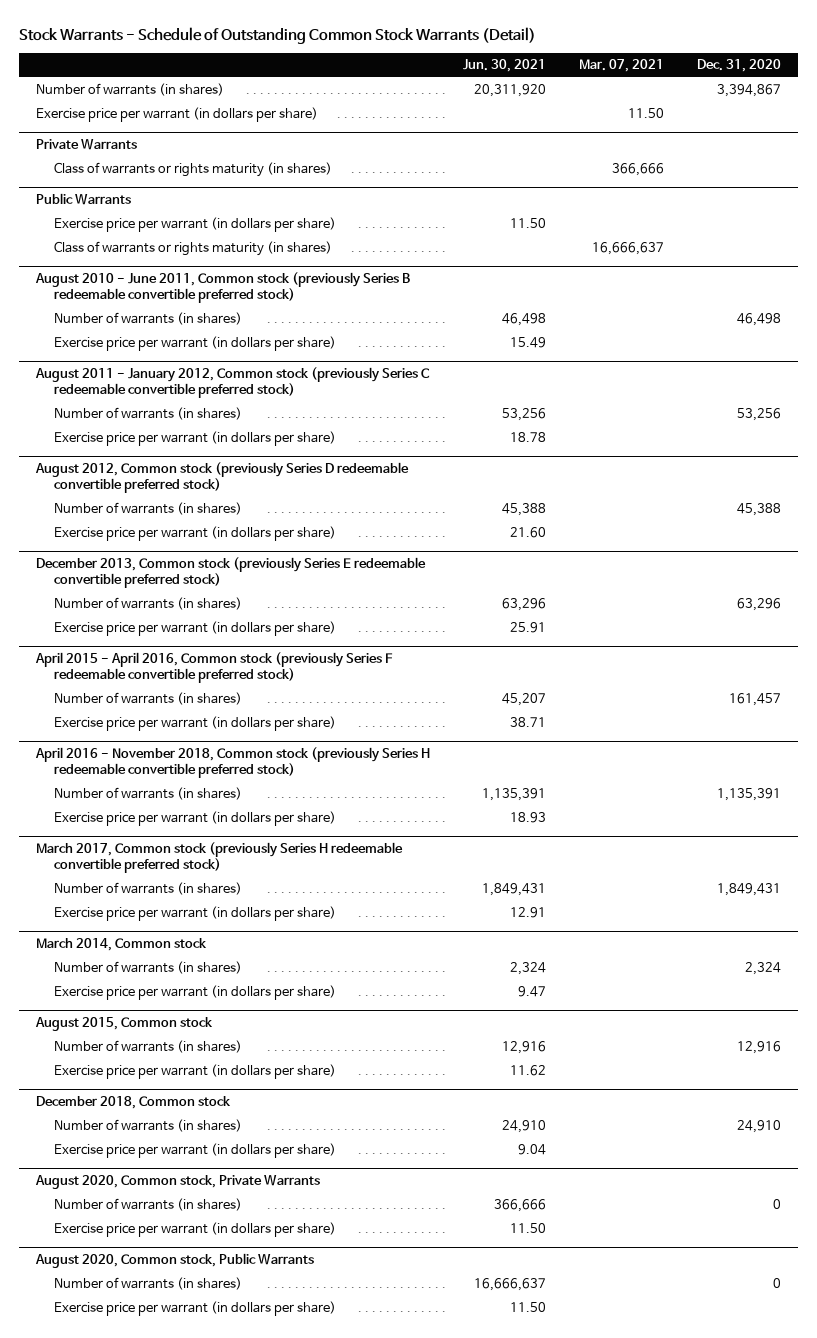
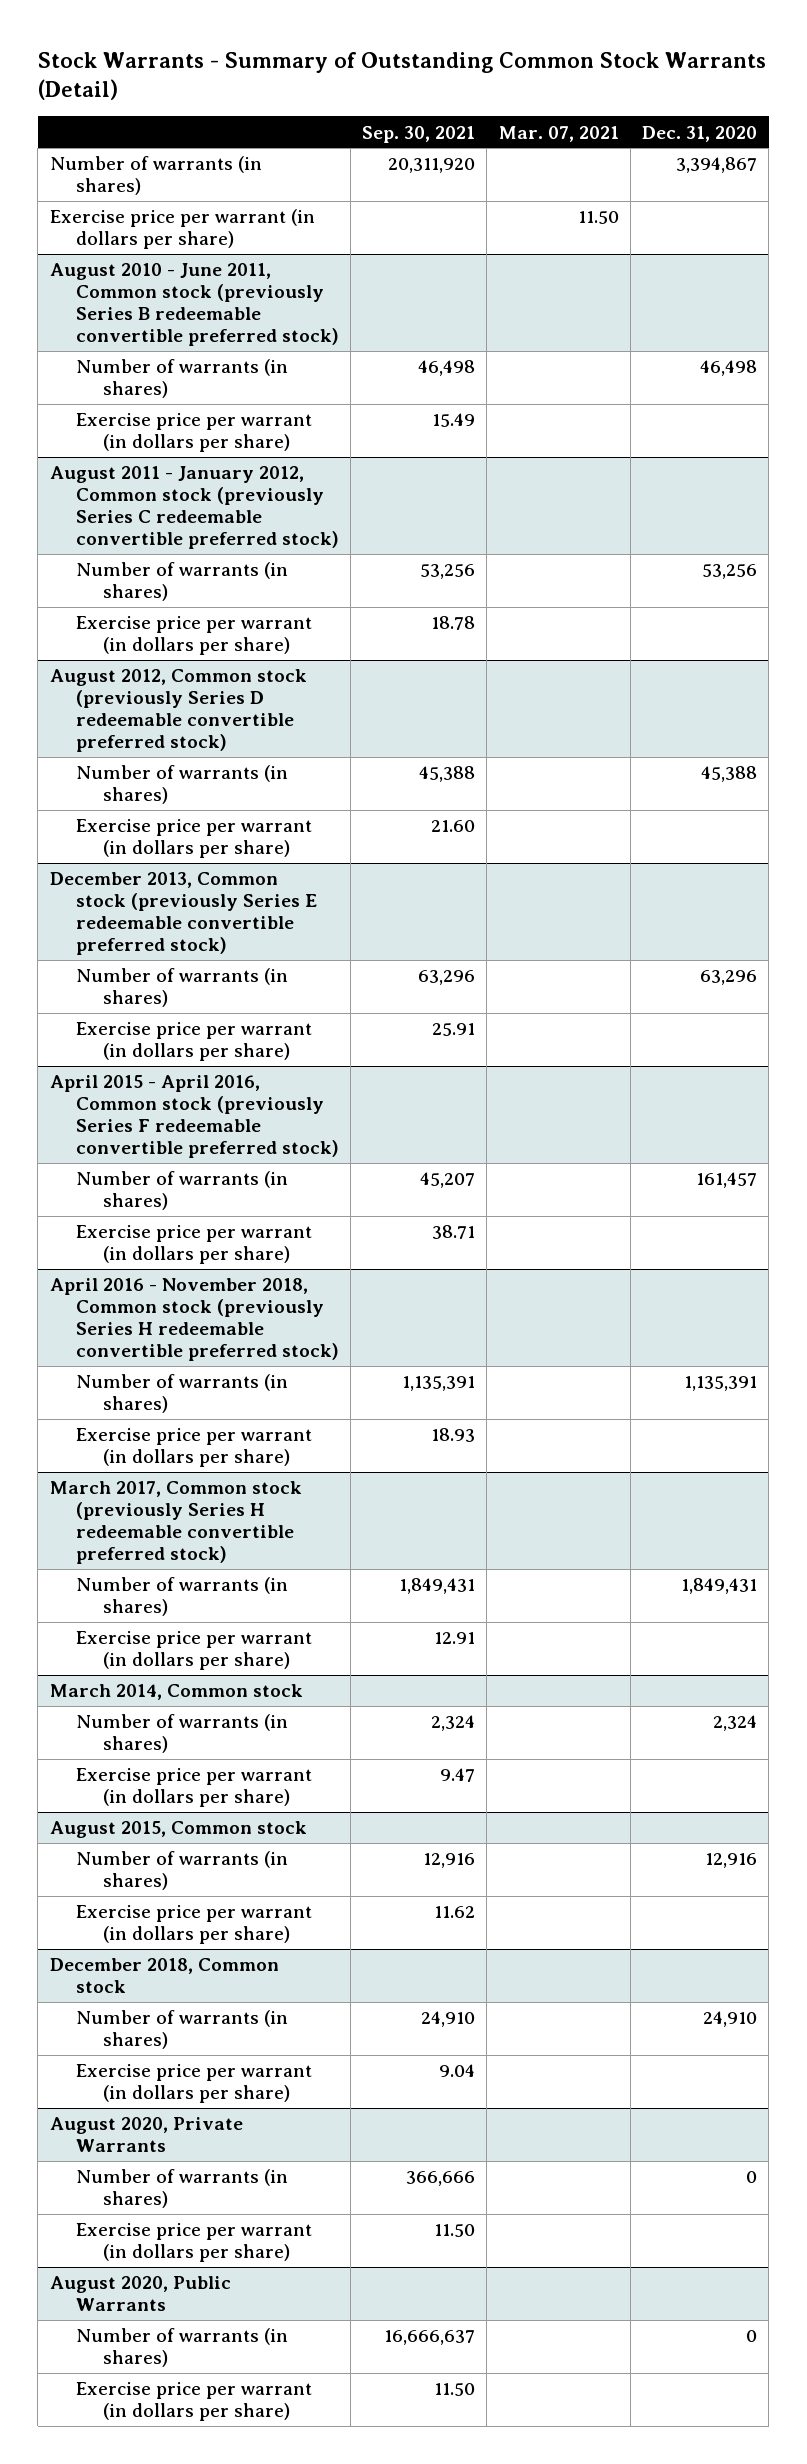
[19,26,537,44] Stock Warrants - Schedule of Outstanding Common Stock Warrants (Detail) -> [37,51,766,101] Stock Warrants - Summary of Outstanding Common Stock Warrants (Detail)
[462,59,546,73] Jun. 30, 2021 -> none
none -> [362,125,476,143] Sep. 30, 2021
[35,139,137,151] Private Warrants -> none
[53,161,332,177] Class of warrants or rights maturity (in shares) -> none
[35,193,131,206] Public Warrants -> none
[53,216,336,232] Exercise price per warrant (in dollars per share) -> none
[53,240,332,256] Class of warrants or rights maturity (in shares) -> none
[34,1175,320,1190] August 2020, Common stock, Private Warrants -> [49,2117,243,2153] August 2020, Private Warrants
[34,1253,314,1269] August 2020, Common stock, Public Warrants -> [49,2276,231,2312] August 2020, Public Warrants

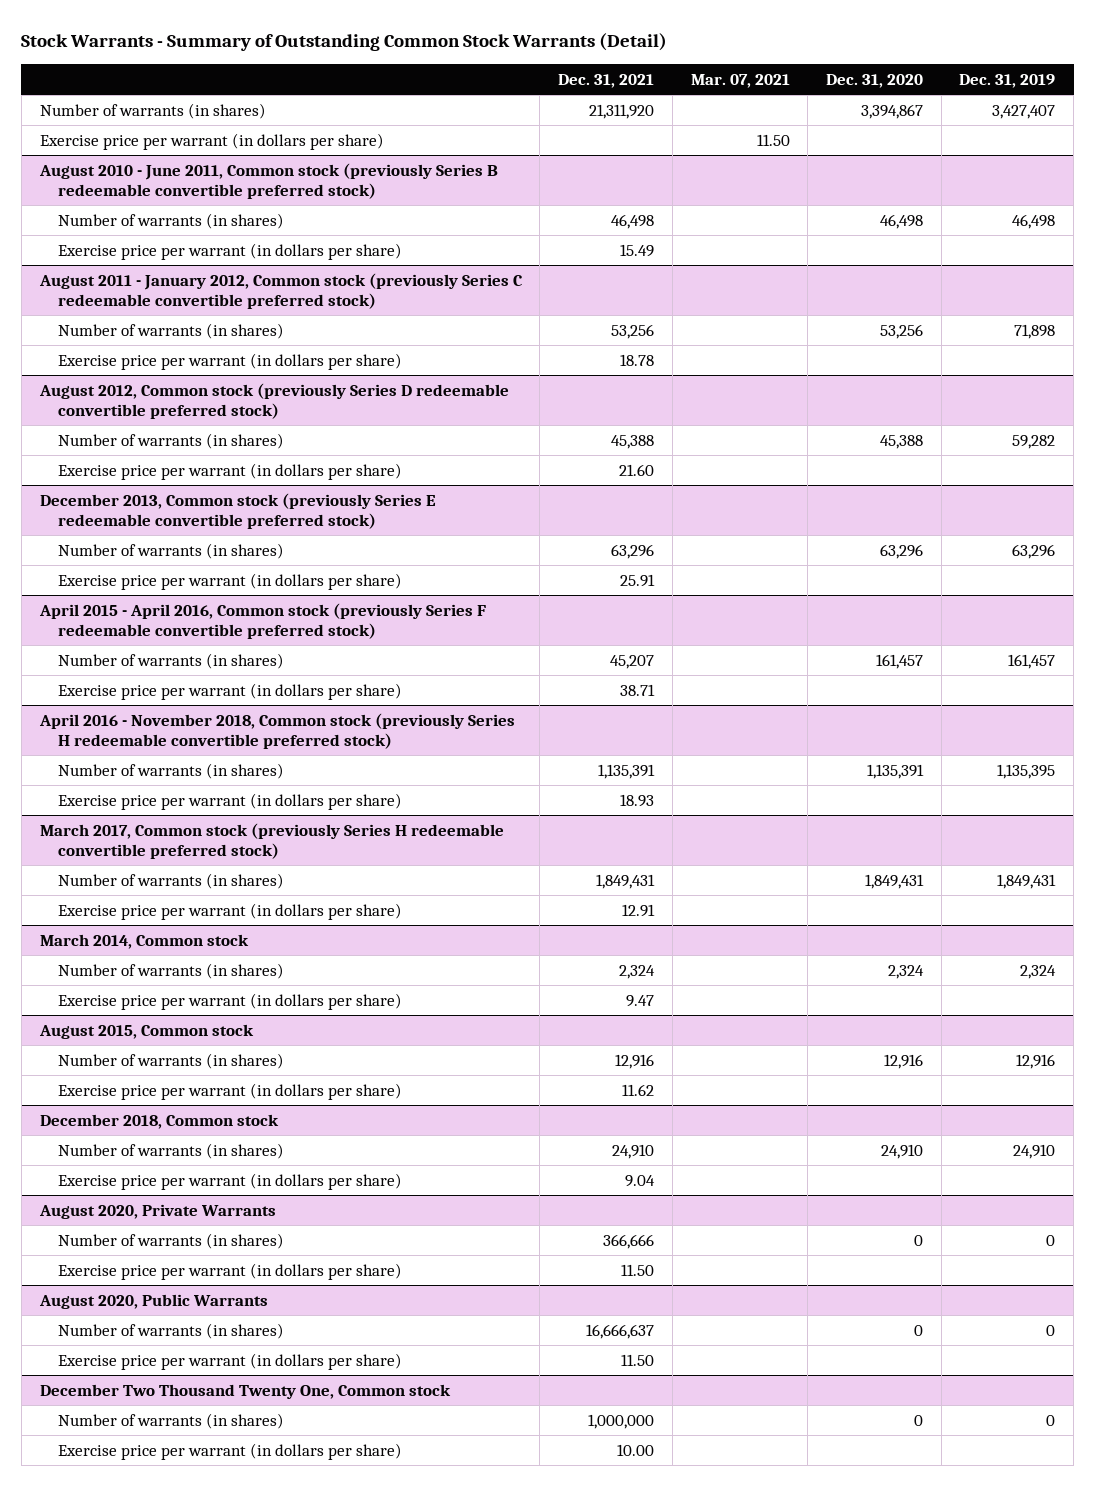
[362,125,476,143] Sep. 30, 2021 -> none
none -> [558,73,655,88] Dec. 31, 2021
none -> [959,73,1056,88] Dec. 31, 2019
none -> [39,1383,451,1399] December Two Thousand Twenty One, Common stock
none -> [57,1412,284,1429] Number of warrants (in shares)
none -> [57,1442,402,1460] Exercise price per warrant (in dollars per share)

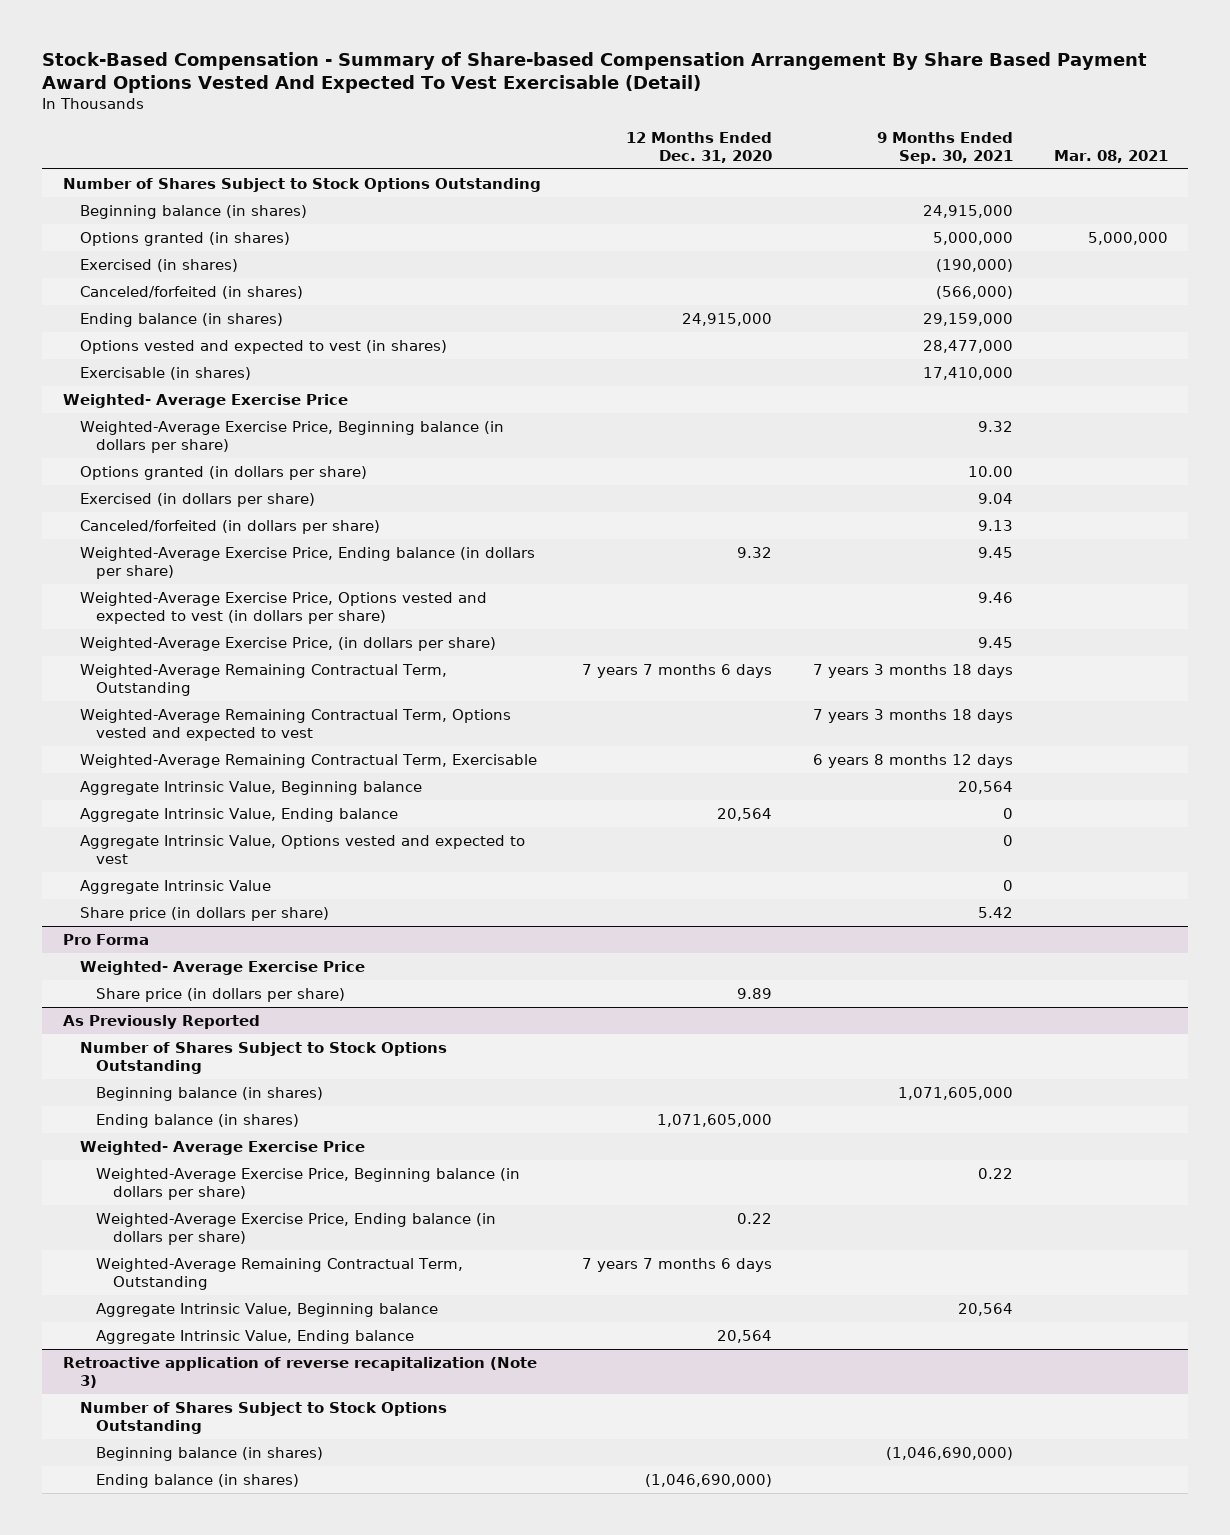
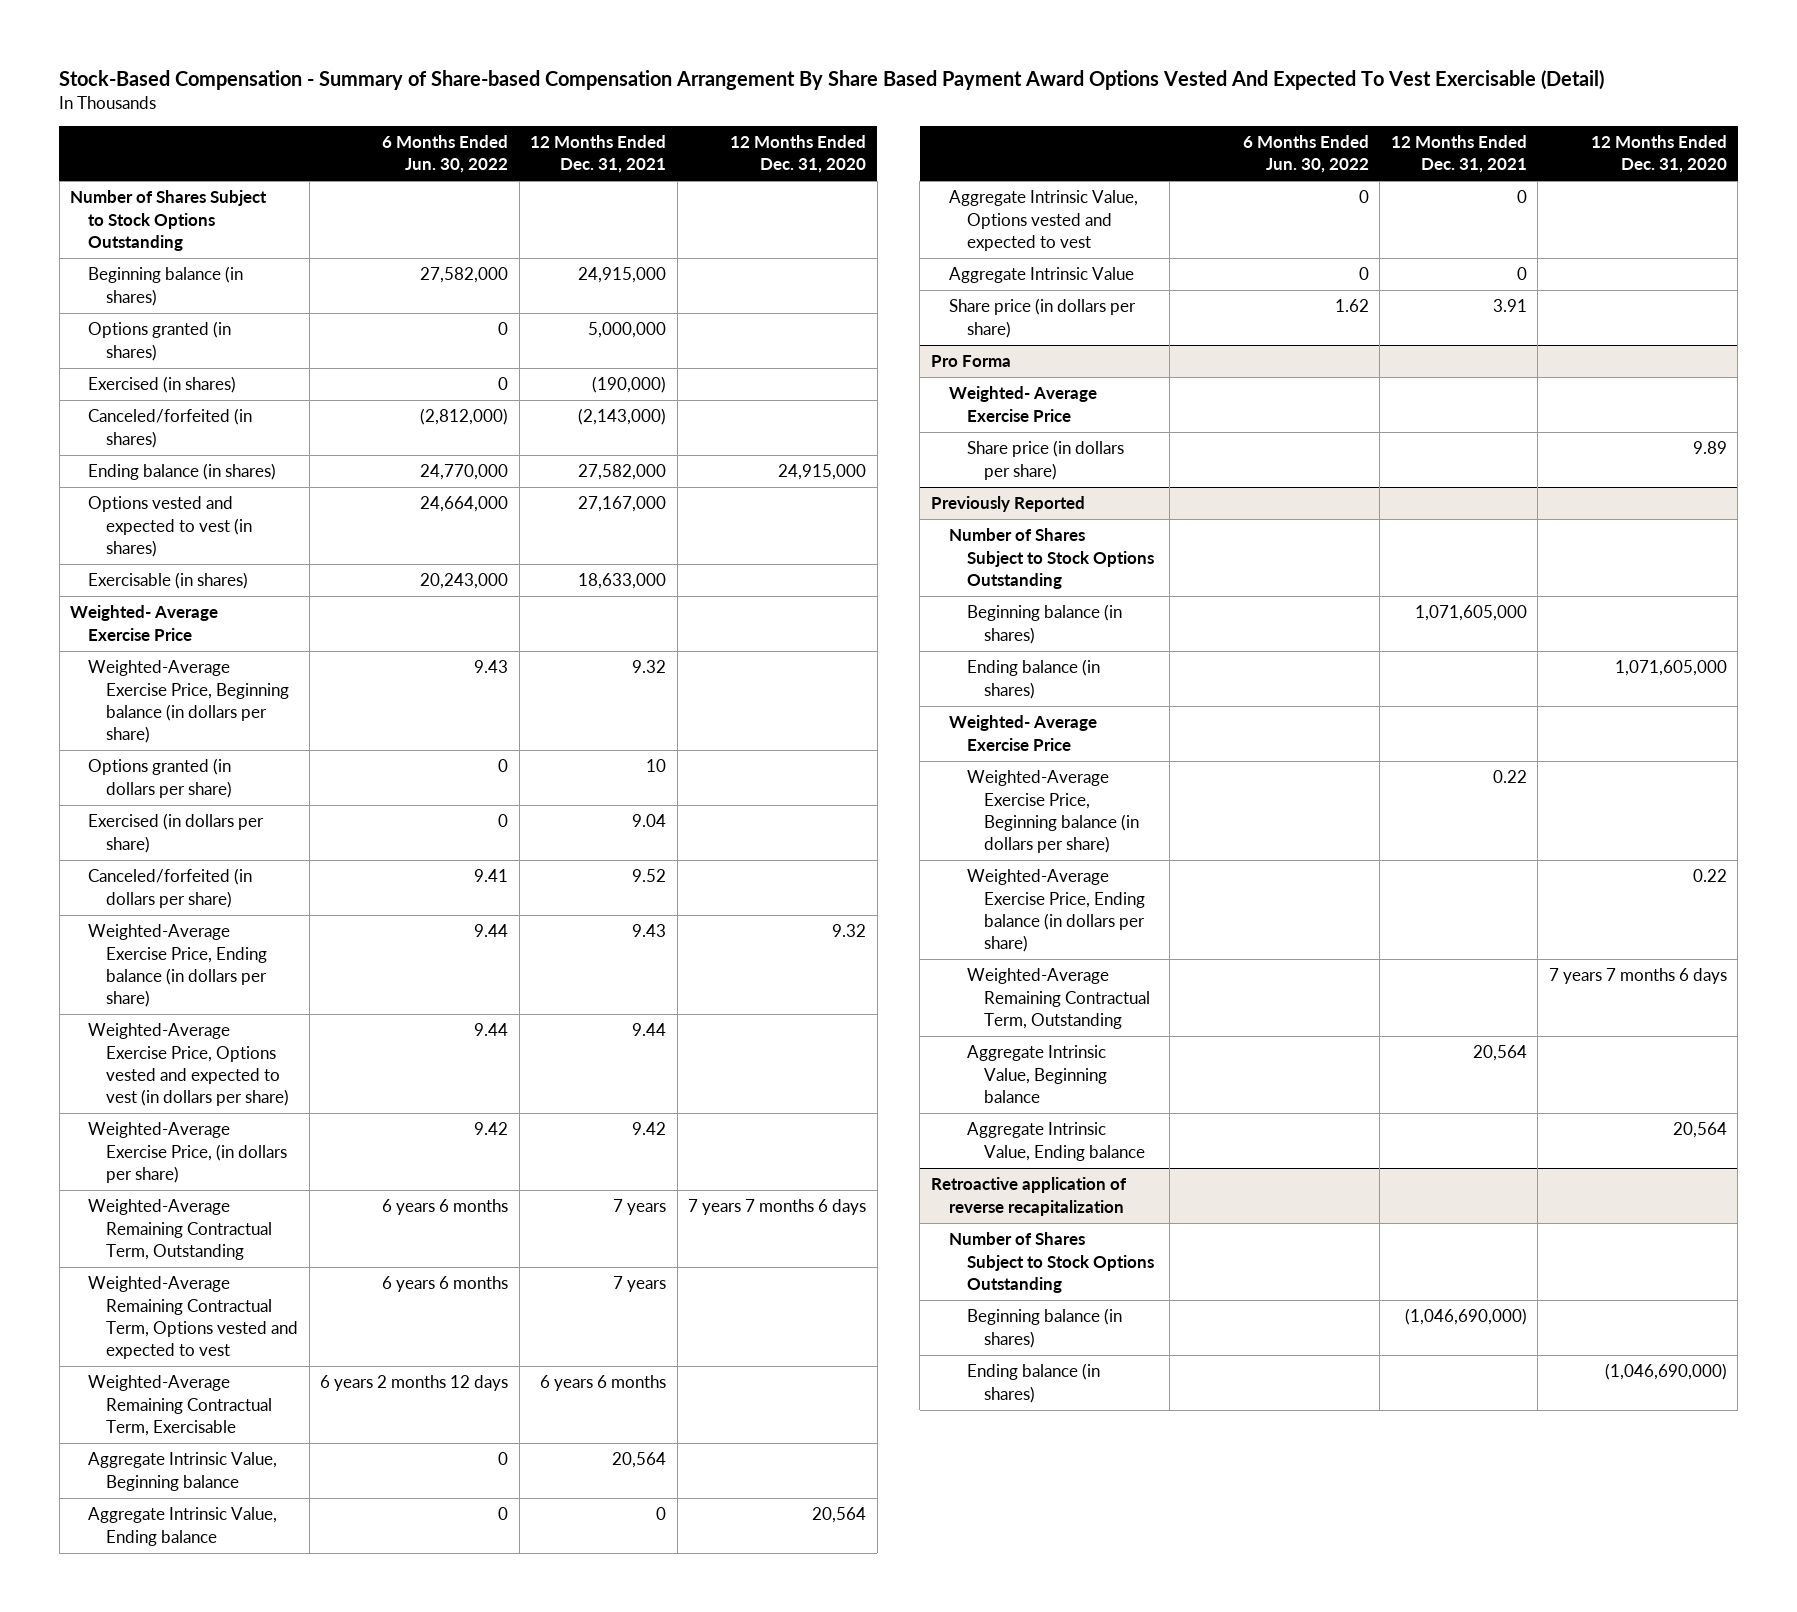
[876,131,1013,164] 9 Months Ended Sep. 30, 2021 -> none
[1053,149,1168,163] Mar. 08, 2021 -> none
none -> [382,135,509,174] 6 Months Ended Jun. 30, 2022
none -> [530,135,667,174] 12 Months Ended Dec. 31, 2021
[62,1014,260,1029] As Previously Reported -> [930,496,1085,513] Previously Reported
[62,1356,537,1388] Retroactive application of reverse recapitalization (Note 3) -> [930,1177,1127,1216] Retroactive application of reverse recapitalization

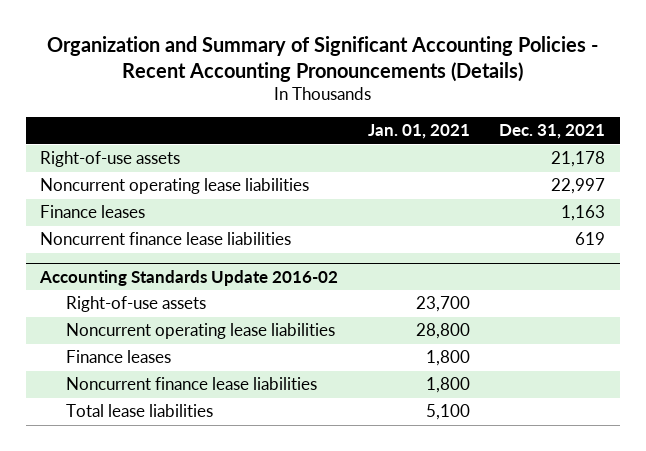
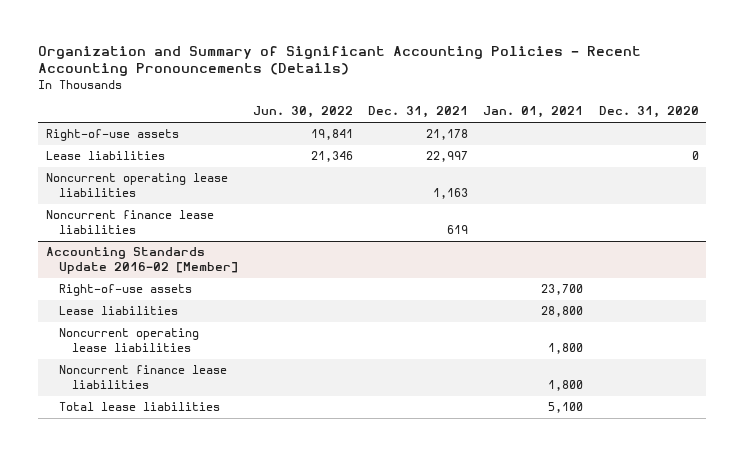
none -> [253,106,354,119] Jun. 30, 2022
none -> [598,106,699,119] Dec. 31, 2020
[40,205,146,219] Finance leases -> none
none -> [45,151,165,161] Lease liabilities
[551,178,606,195] 22,997 -> [433,187,469,199] 1,163
[39,270,339,287] Accounting Standards Update 2016-02 -> [45,247,238,274] Accounting Standards Update 2016-02 [Member]
[65,350,171,364] Finance leases -> none
none -> [58,306,178,316] Lease liabilities
[415,323,470,340] 28,800 -> [548,342,584,354] 1,800

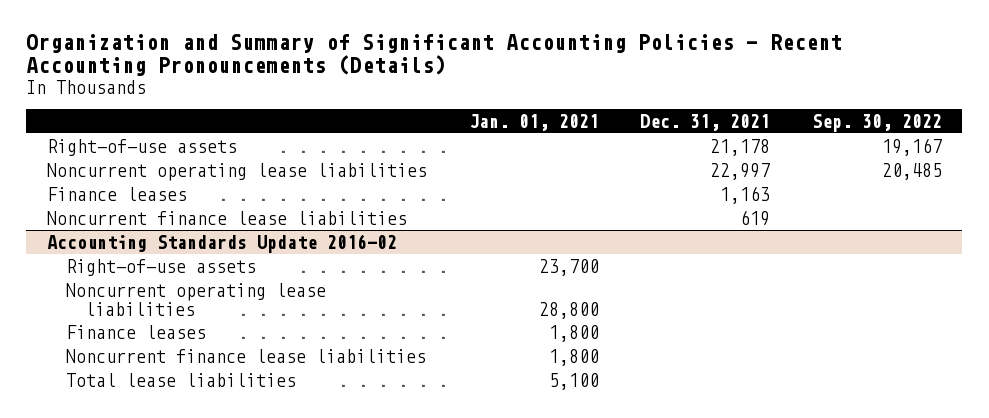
[253,106,354,119] Jun. 30, 2022 -> none
[598,106,699,119] Dec. 31, 2020 -> none
none -> [811,113,942,132] Sep. 30, 2022
[45,151,165,161] Lease liabilities -> [47,162,428,181] Noncurrent operating lease liabilities
[45,173,228,197] Noncurrent operating lease liabilities -> [47,186,188,201] Finance leases
[45,247,238,274] Accounting Standards Update 2016-02 [Member] -> [47,233,398,253] Accounting Standards Update 2016-02
[58,306,178,316] Lease liabilities -> [66,282,327,316] Noncurrent operating lease liabilities
[58,328,199,352] Noncurrent operating lease liabilities -> [66,324,207,339] Finance leases

